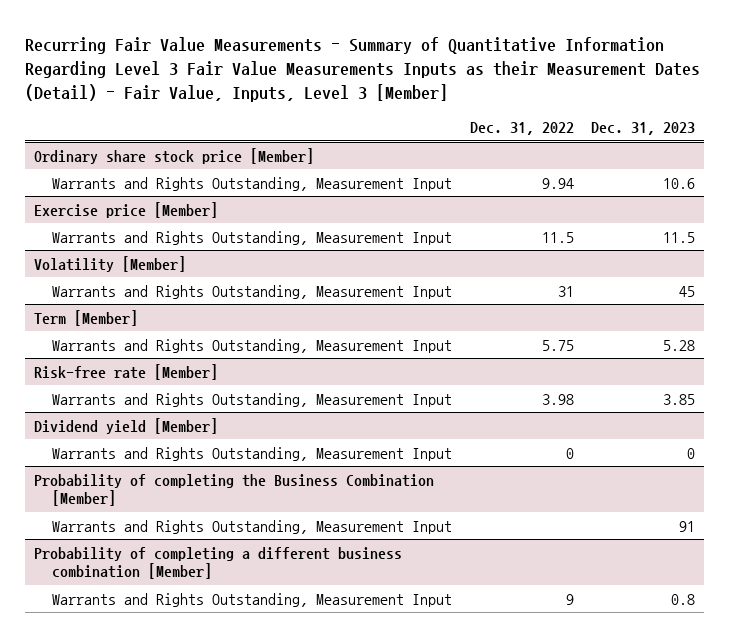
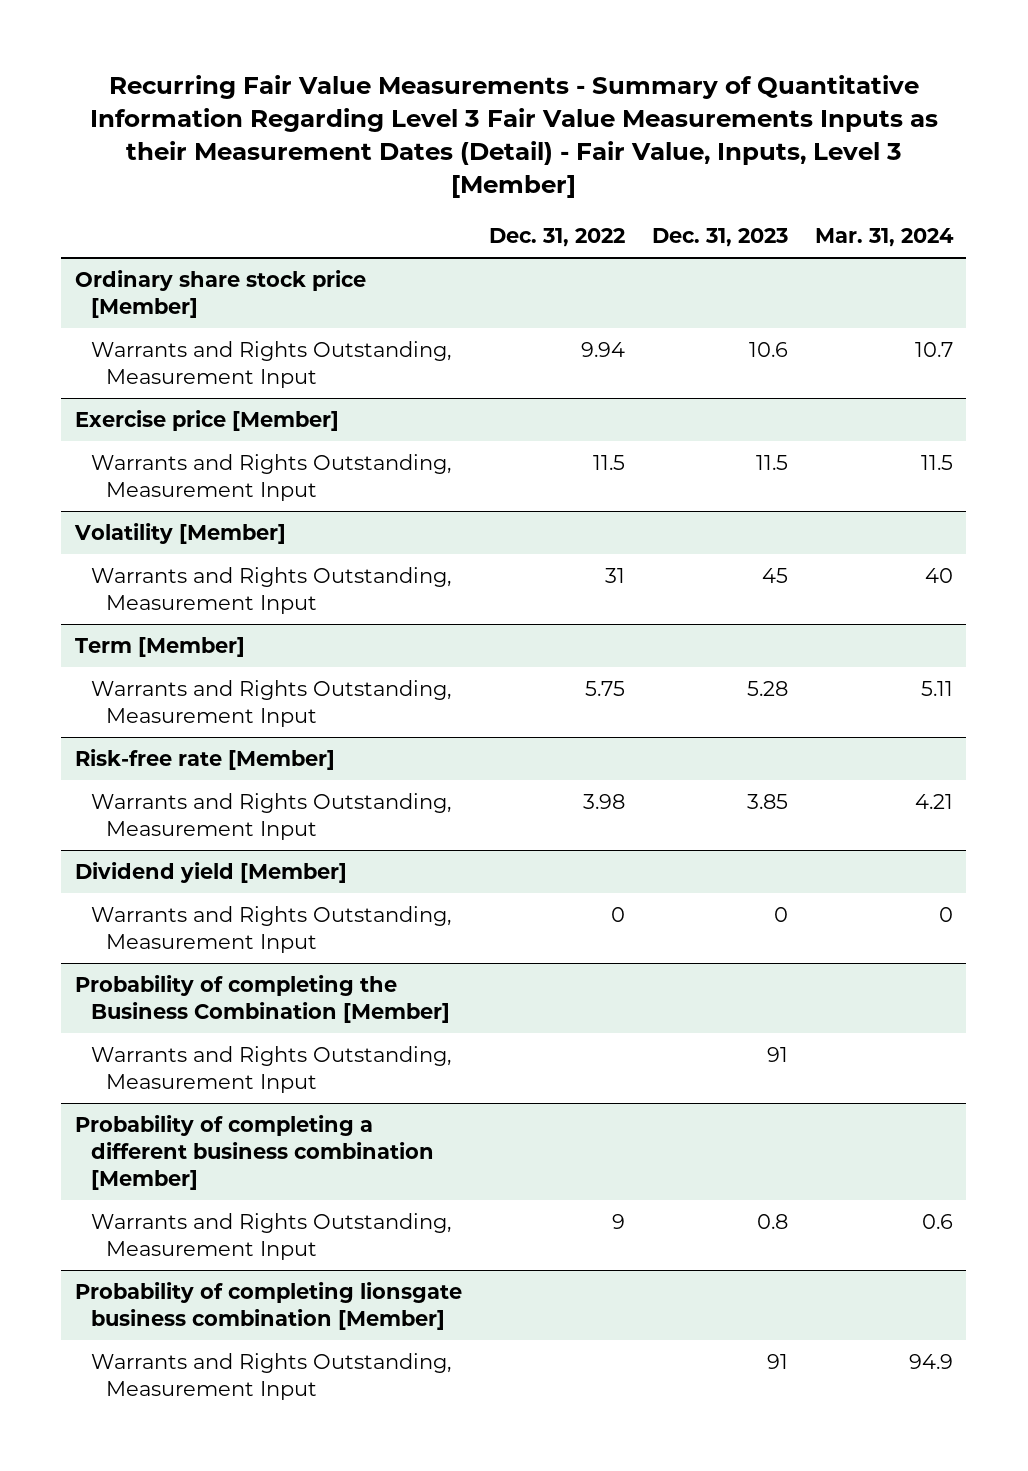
none -> [814,227,954,247] Mar. 31, 2024
none -> [74,1281,462,1330] Probability of completing lionsgate business combination [Member]
none -> [90,1352,451,1400] Warrants and Rights Outstanding, Measurement Input

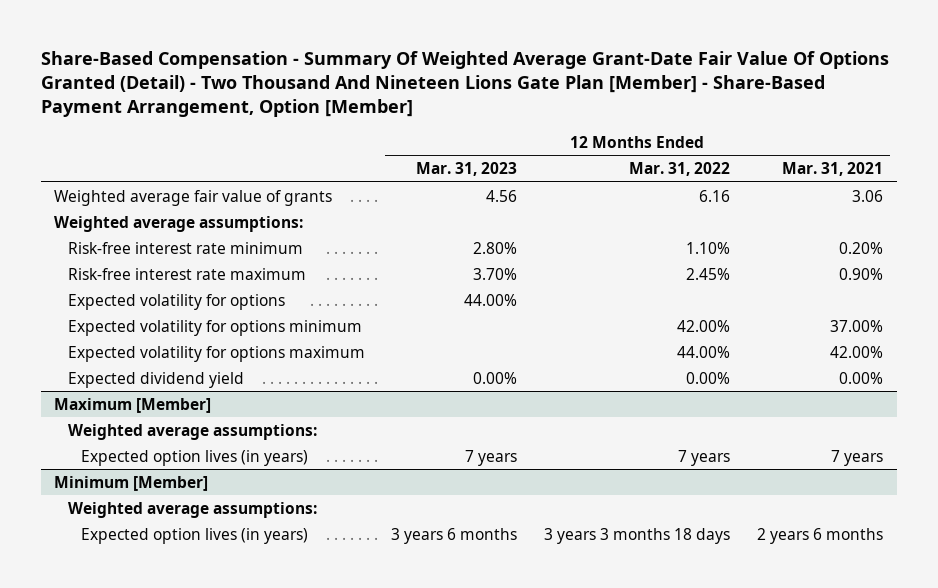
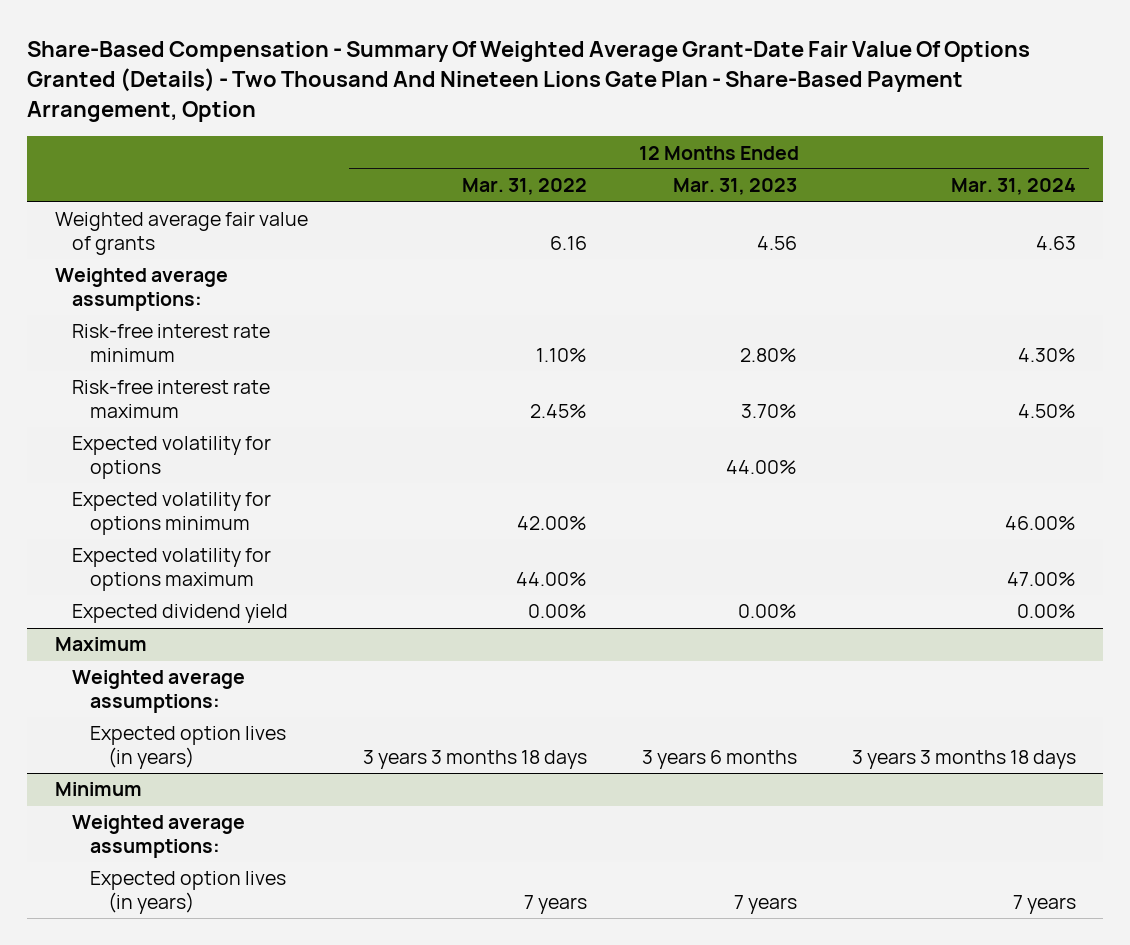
[40,50,889,118] Share-Based Compensation - Summary Of Weighted Average Grant-Date Fair Value Of Options Granted (Detail) - Two Thousand And Nineteen Lions Gate Plan [Member] - Share-Based Payment Arrangement, Option [Member] -> [27,41,1031,122] Share-Based Compensation - Summary Of Weighted Average Grant-Date Fair Value Of Options Granted (Details) - Two Thousand And Nineteen Lions Gate Plan - Share-Based Payment Arrangement, Option
[782,162,884,177] Mar. 31, 2021 -> none
none -> [950,178,1076,196] Mar. 31, 2024
[67,423,317,440] Weighted average assumptions: -> none
[80,449,308,466] Expected option lives (in years) -> none
[54,475,209,491] Minimum [Member] -> none
[54,397,212,413] Maximum [Member] -> [54,637,147,652] Maximum
none -> [54,782,142,797] Minimum
none -> [72,815,246,858] Weighted average assumptions:
none -> [90,871,287,914] Expected option lives (in years)

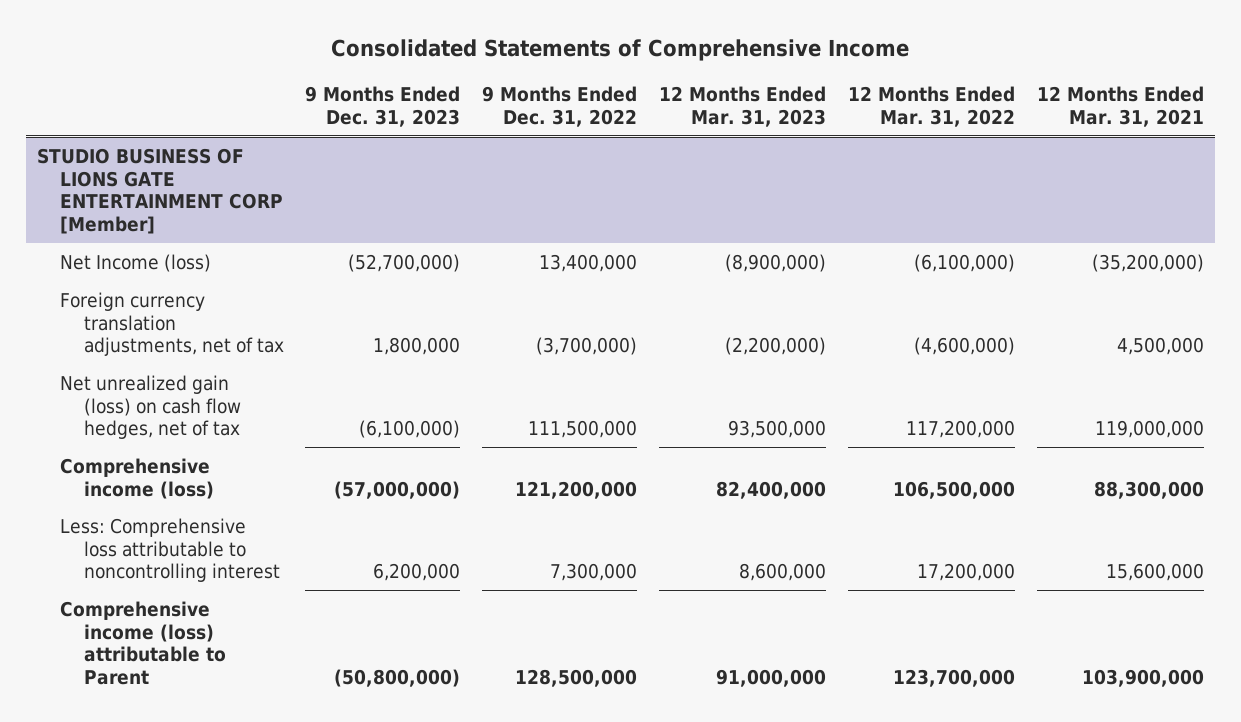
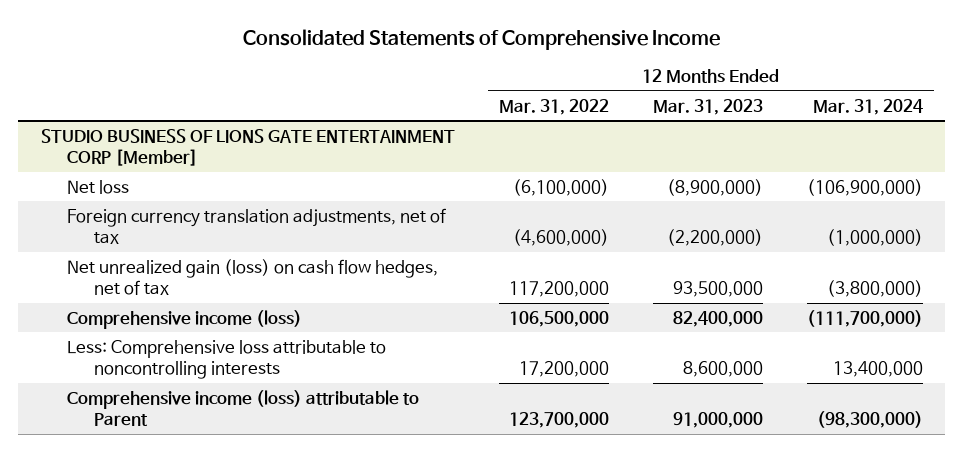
[305,85,461,127] 9 Months Ended Dec. 31, 2023 -> none
[482,85,638,127] 9 Months Ended Dec. 31, 2022 -> none
[1036,85,1204,127] 12 Months Ended Mar. 31, 2021 -> none
none -> [813,98,924,115] Mar. 31, 2024
[60,253,212,272] Net Income (loss) -> [67,179,130,194] Net loss
[60,517,280,583] Less: Comprehensive loss attributable to noncontrolling interest -> [67,339,387,380] Less: Comprehensive loss attributable to noncontrolling interests

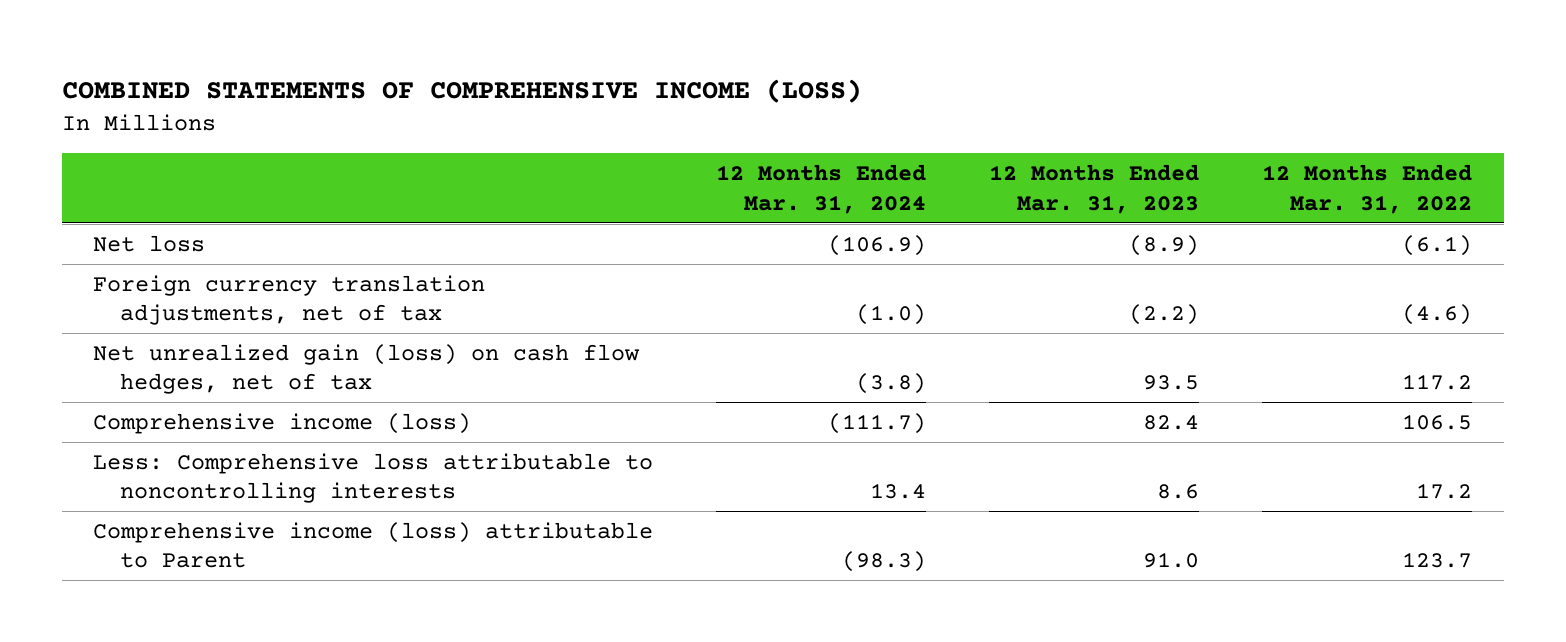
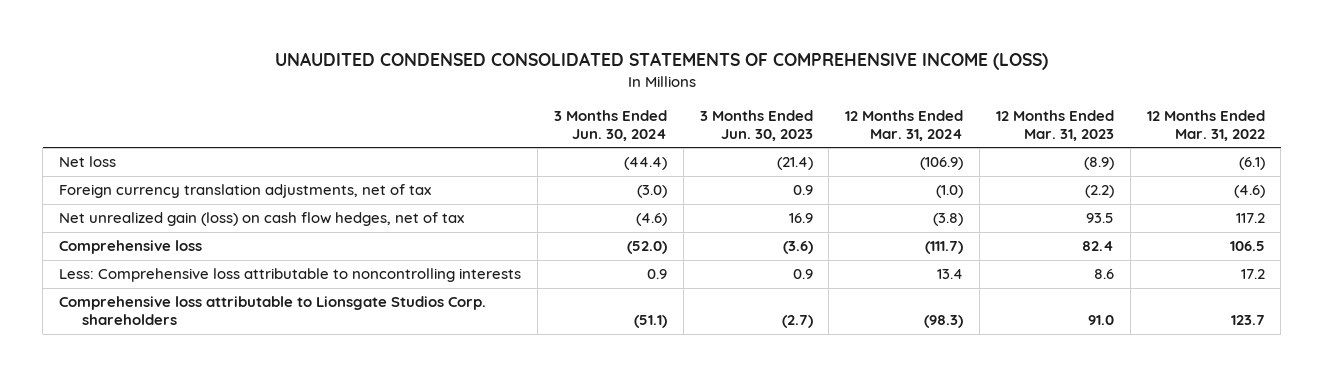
[61,79,862,104] COMBINED STATEMENTS OF COMPREHENSIVE INCOME (LOSS) -> [274,52,1048,71] UNAUDITED CONDENSED CONSOLIDATED STATEMENTS OF COMPREHENSIVE INCOME (LOSS)
none -> [553,110,667,141] 3 Months Ended Jun. 30, 2024
none -> [699,110,813,141] 3 Months Ended Jun. 30, 2023
[93,412,472,434] Comprehensive income (loss) -> [59,240,203,255] Comprehensive loss
[93,521,654,569] Comprehensive income (loss) attributable to Parent -> [59,296,487,326] Comprehensive loss attributable to Lionsgate Studios Corp. shareholders

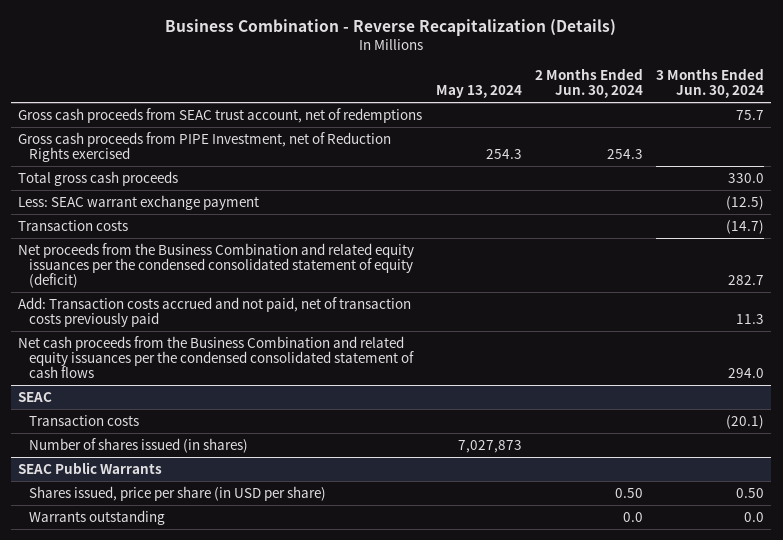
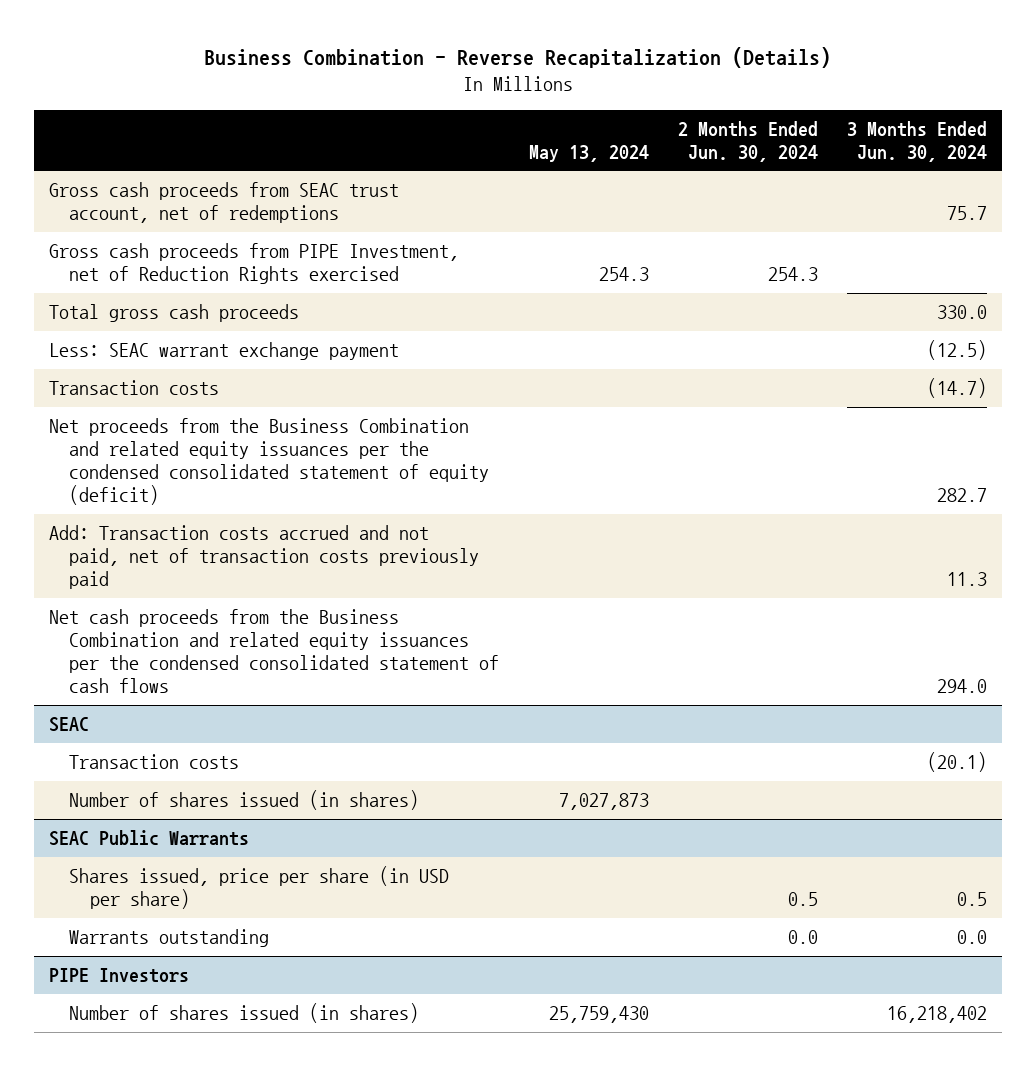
[615,487,644,498] 0.50 -> [788,892,819,907] 0.5
[736,487,765,498] 0.50 -> [957,892,988,907] 0.5
none -> [48,968,189,984] PIPE Investors
none -> [69,1003,420,1024] Number of shares issued (in shares)

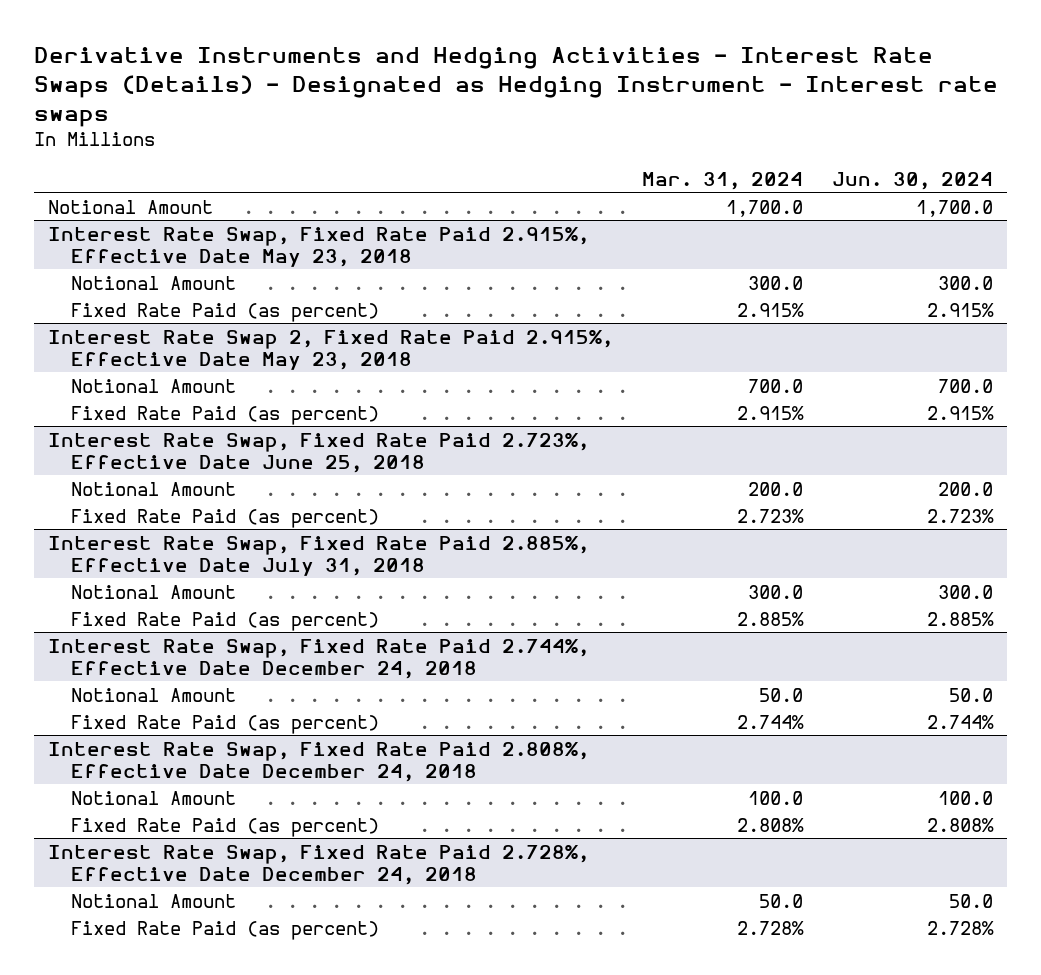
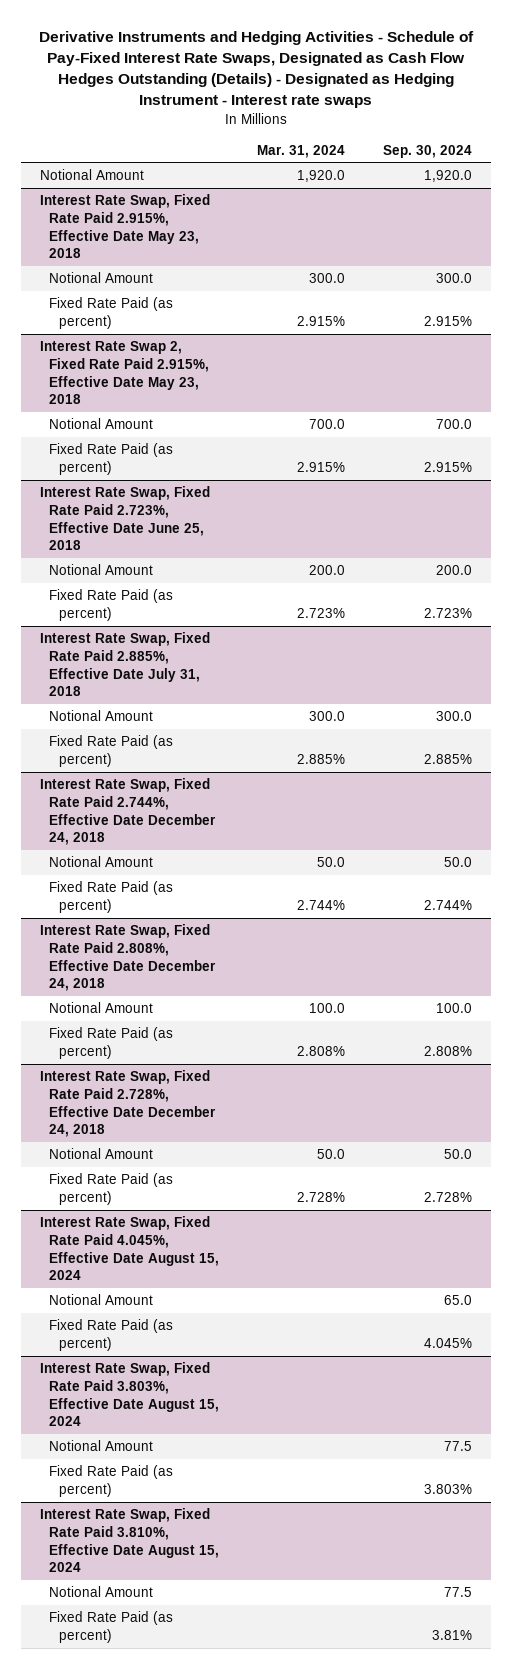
[34,47,999,128] Derivative Instruments and Hedging Activities - Interest Rate Swaps (Details) - Designated as Hedging Instrument - Interest rate swaps -> [38,30,474,109] Derivative Instruments and Hedging Activities - Schedule of Pay-Fixed Interest Rate Swaps, Designated as Cash Flow Hedges Outstanding (Details) - Designated as Hedging Instrument - Interest rate swaps
[831,171,993,190] Jun. 30, 2024 -> none
none -> [382,144,472,158] Sep. 30, 2024
[726,199,804,217] 1,700.0 -> [296,170,345,183] 1,920.0
none -> [39,1216,220,1281] Interest Rate Swap, Fixed Rate Paid 4.045%, Effective Date August 15, 2024
none -> [49,1294,154,1306] Notional Amount
none -> [49,1319,174,1352] Fixed Rate Paid (as percent)
none -> [39,1362,220,1427] Interest Rate Swap, Fixed Rate Paid 3.803%, Effective Date August 15, 2024
none -> [49,1440,154,1452] Notional Amount
none -> [49,1465,174,1498] Fixed Rate Paid (as percent)
none -> [39,1508,220,1573] Interest Rate Swap, Fixed Rate Paid 3.810%, Effective Date August 15, 2024
none -> [49,1586,154,1598] Notional Amount
none -> [49,1611,174,1644] Fixed Rate Paid (as percent)

